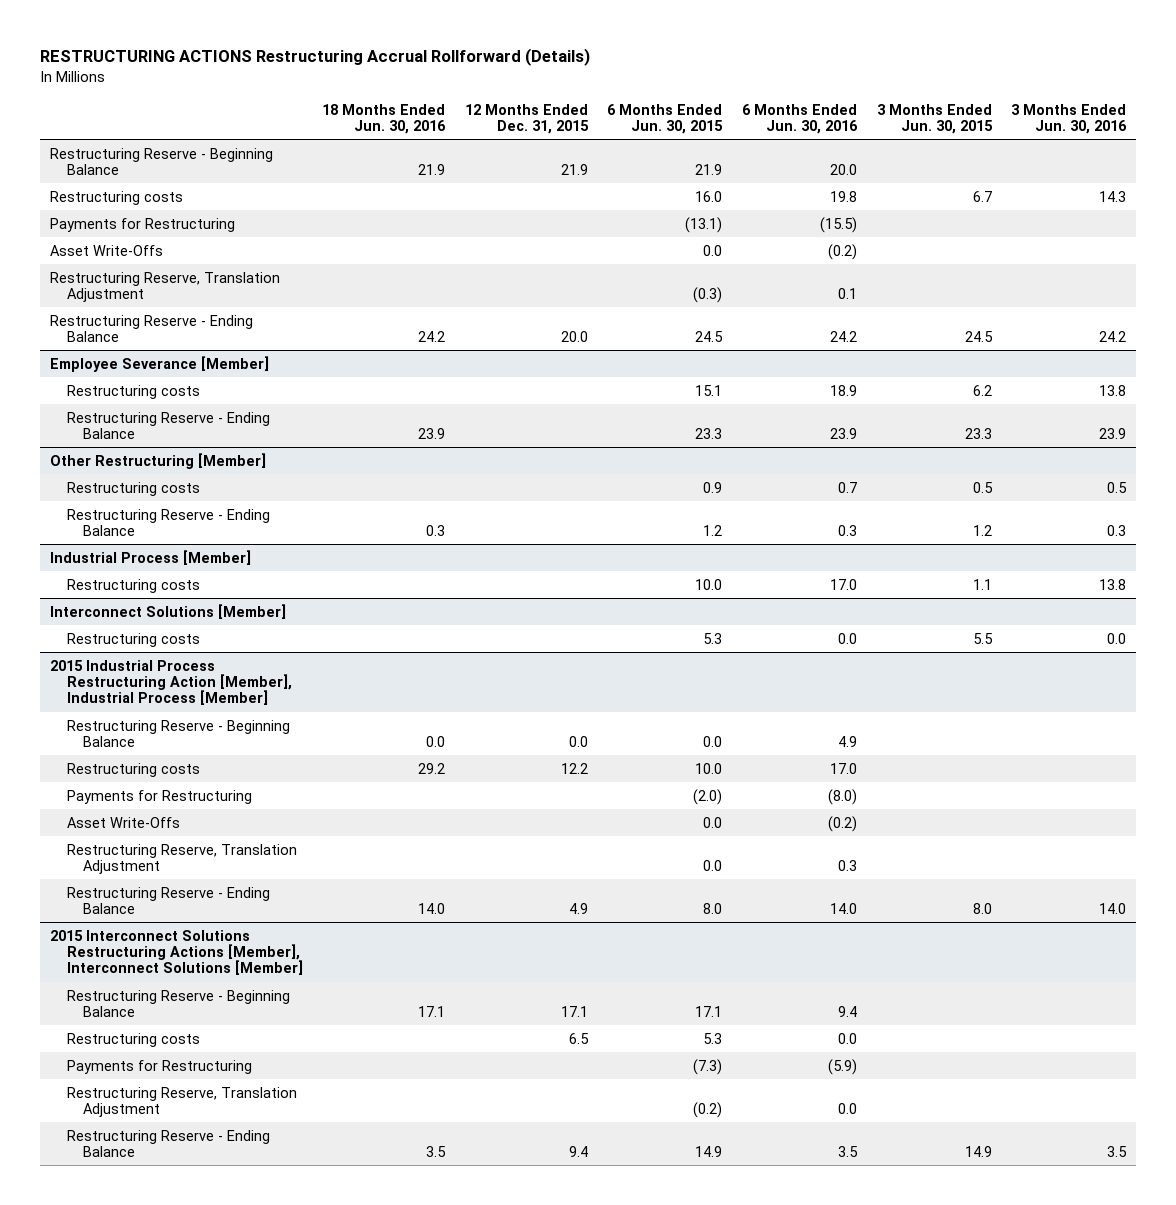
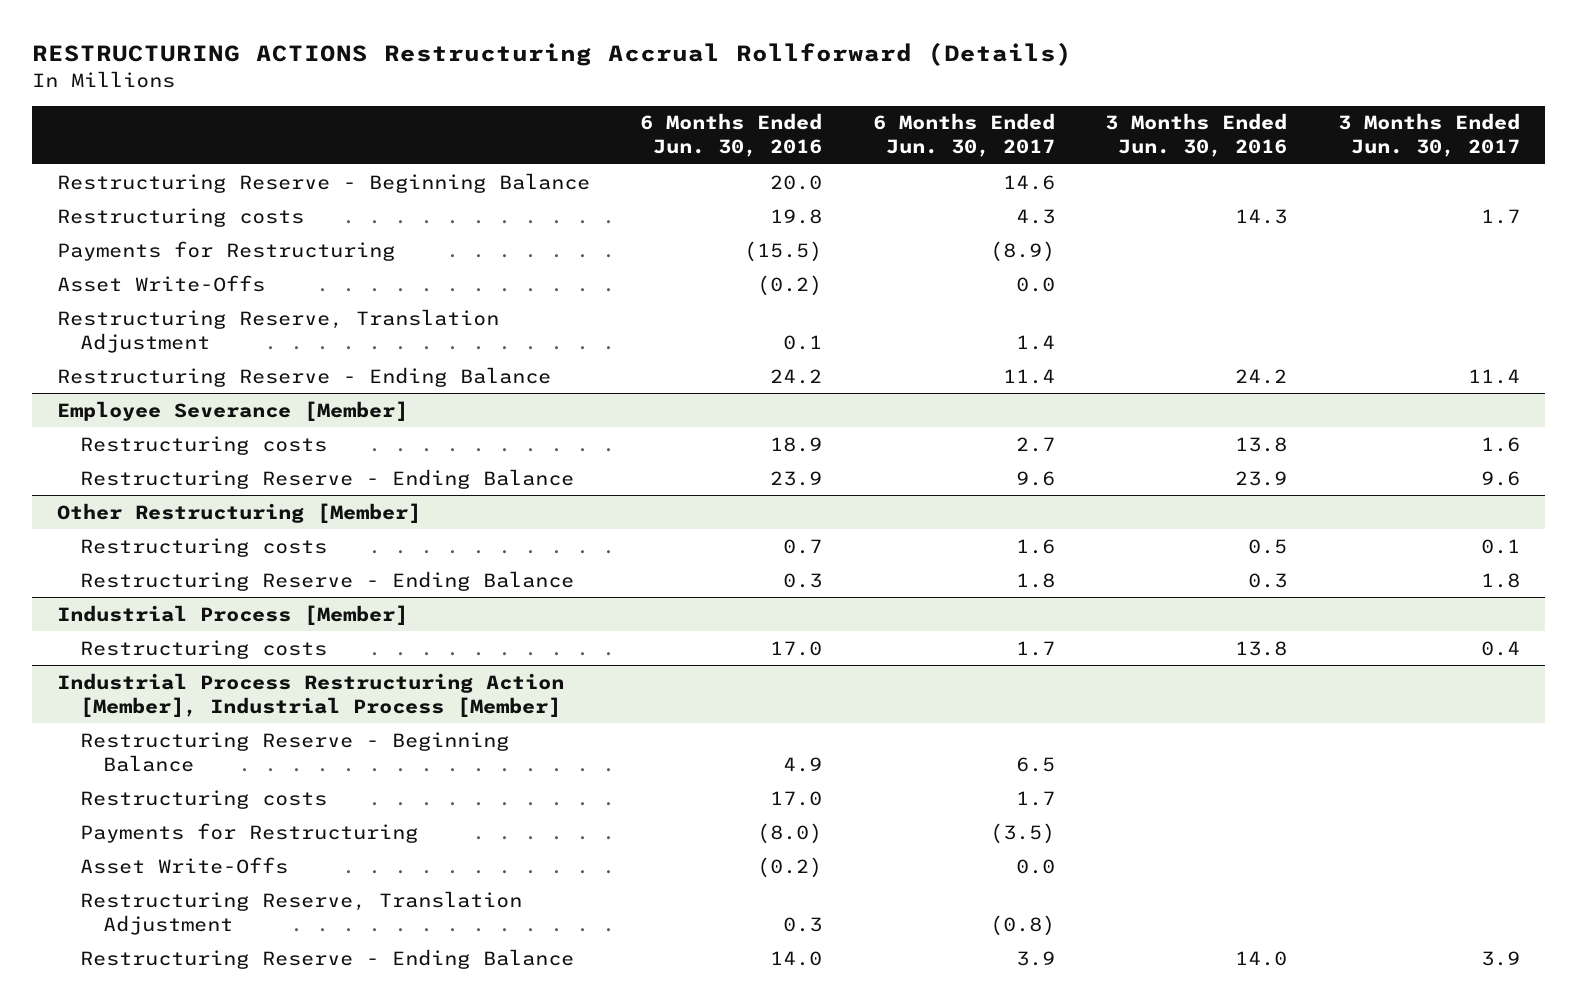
[322,103,447,134] 18 Months Ended Jun. 30, 2016 -> none
[464,103,589,134] 12 Months Ended Dec. 31, 2015 -> none
[607,103,724,134] 6 Months Ended Jun. 30, 2015 -> none
[876,103,993,134] 3 Months Ended Jun. 30, 2015 -> none
none -> [872,113,1055,158] 6 Months Ended Jun. 30, 2017
none -> [1337,113,1520,158] 3 Months Ended Jun. 30, 2017
[50,603,287,619] Interconnect Solutions [Member] -> none
[66,632,200,647] Restructuring costs -> none
[50,659,292,706] 2015 Industrial Process Restructuring Action [Member], Industrial Process [Member] -> [56,672,564,717] Industrial Process Restructuring Action [Member], Industrial Process [Member]
[50,929,303,976] 2015 Interconnect Solutions Restructuring Actions [Member], Interconnect Solutions [Member] -> none
[66,989,290,1017] Restructuring Reserve - Beginning Balance -> none
[66,1032,200,1047] Restructuring costs -> none
[66,1059,252,1074] Payments for Restructuring -> none
[66,1086,297,1117] Restructuring Reserve, Translation Adjustment -> none
[66,1129,270,1157] Restructuring Reserve - Ending Balance -> none

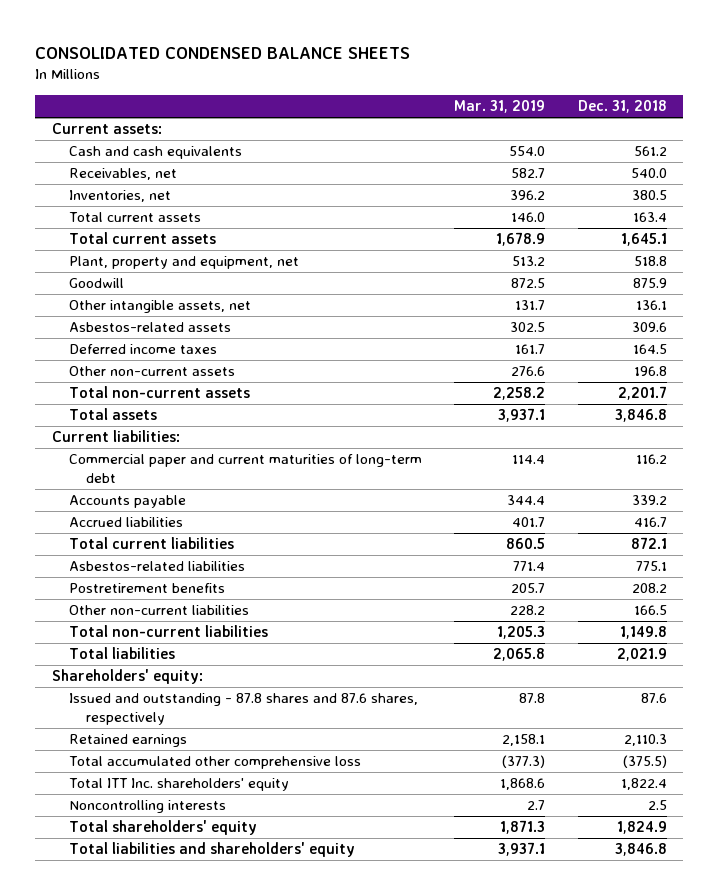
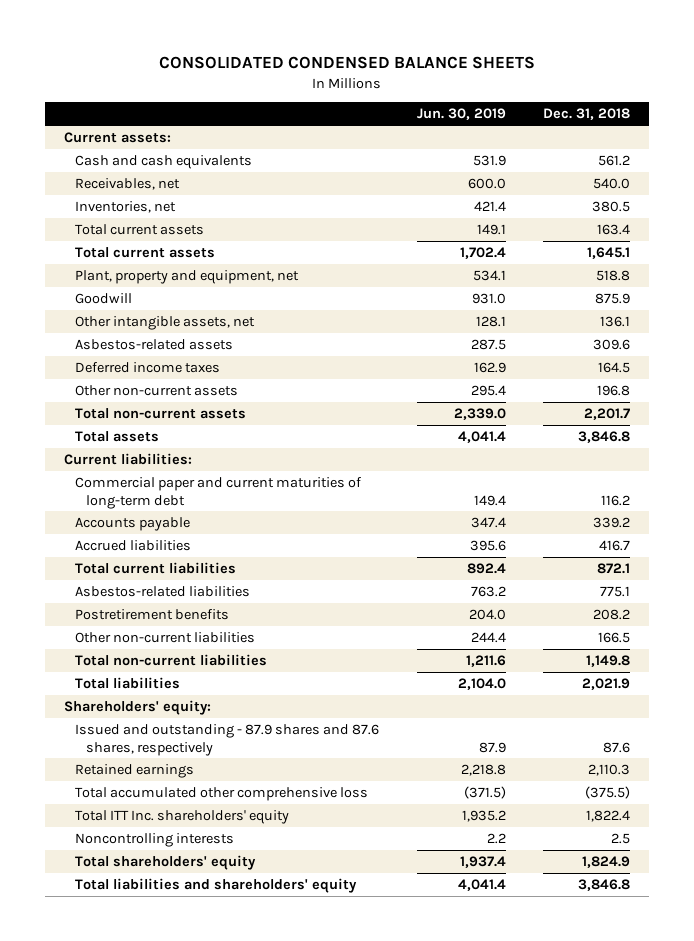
[454,100,546,114] Mar. 31, 2019 -> none
none -> [416,108,506,121] Jun. 30, 2019
[68,693,418,726] Issued and outstanding - 87.8 shares and 87.6 shares, respectively -> [75,724,380,756] Issued and outstanding - 87.9 shares and 87.6 shares, respectively

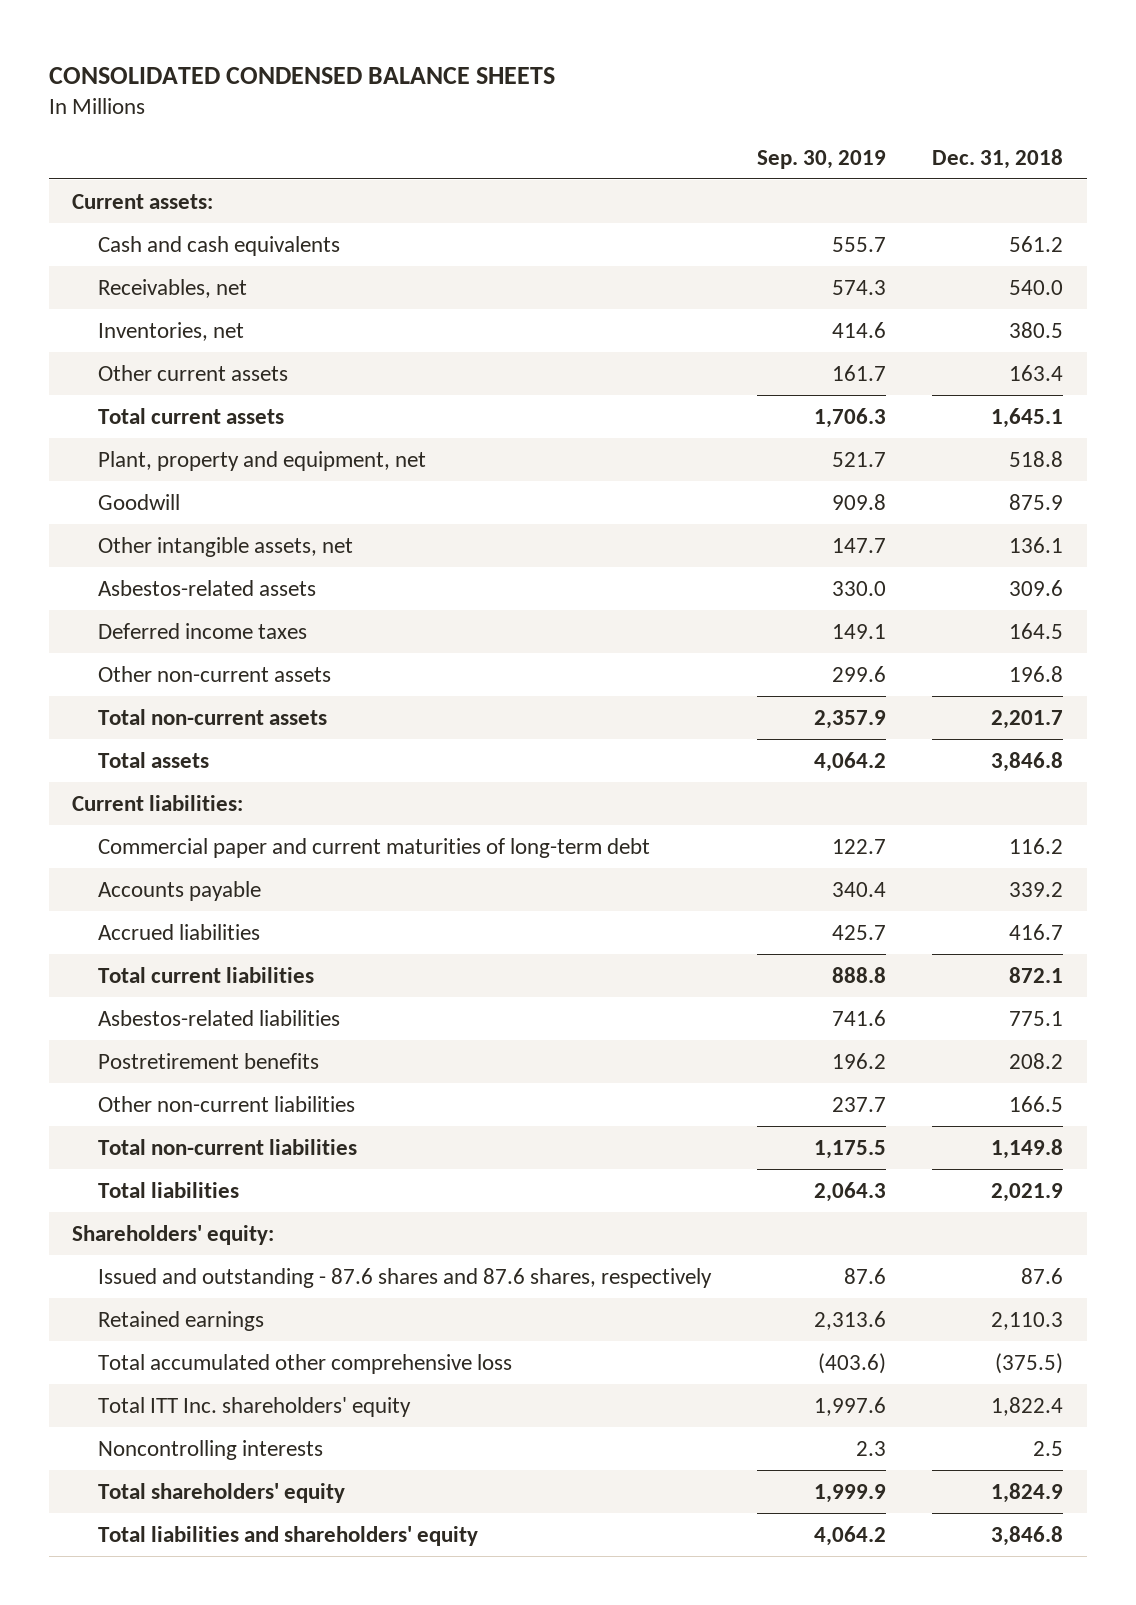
[416,108,506,121] Jun. 30, 2019 -> none
none -> [756,149,886,169] Sep. 30, 2019
[75,224,205,236] Total current assets -> [97,364,288,381] Other current assets
[75,724,380,756] Issued and outstanding - 87.9 shares and 87.6 shares, respectively -> [97,1267,712,1288] Issued and outstanding - 87.6 shares and 87.6 shares, respectively

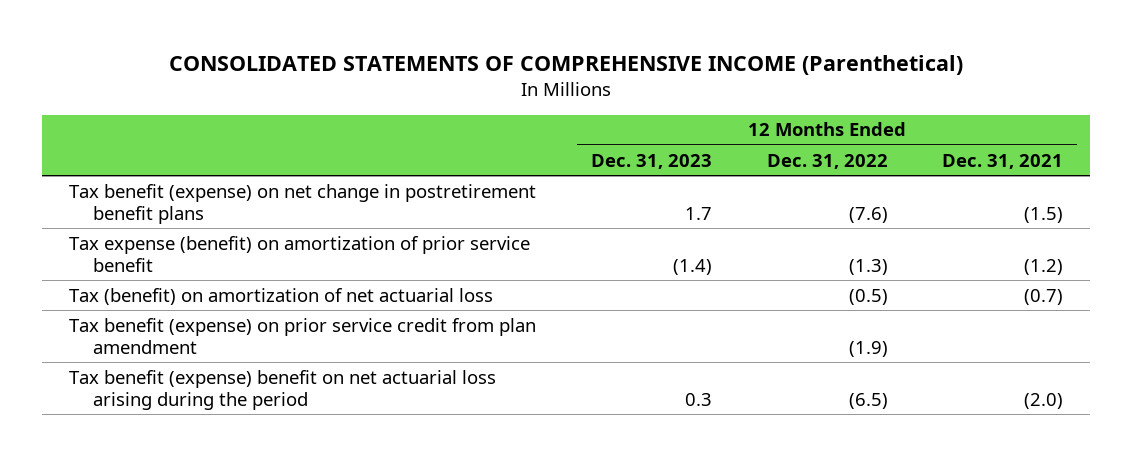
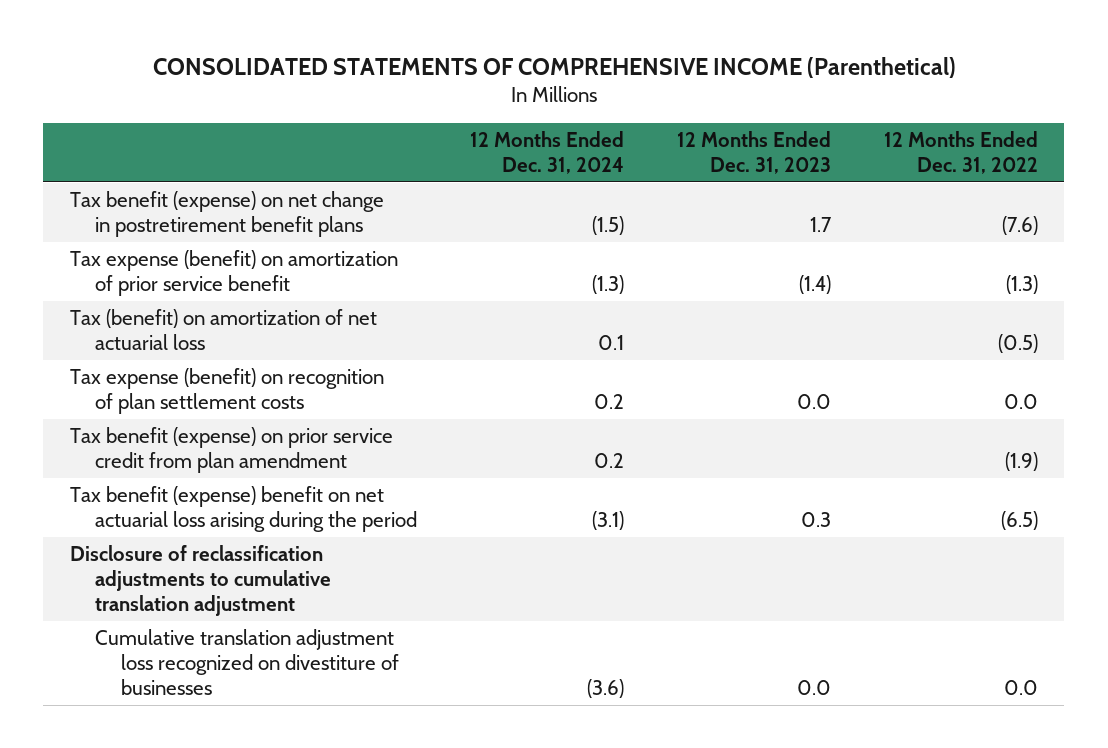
[942,153,1064,169] Dec. 31, 2021 -> none
none -> [470,130,625,175] 12 Months Ended Dec. 31, 2024
none -> [69,368,384,415] Tax expense (benefit) on recognition of plan settlement costs
none -> [69,545,332,617] Disclosure of reclassification adjustments to cumulative translation adjustment
none -> [95,629,399,696] Cumulative translation adjustment loss recognized on divestiture of businesses

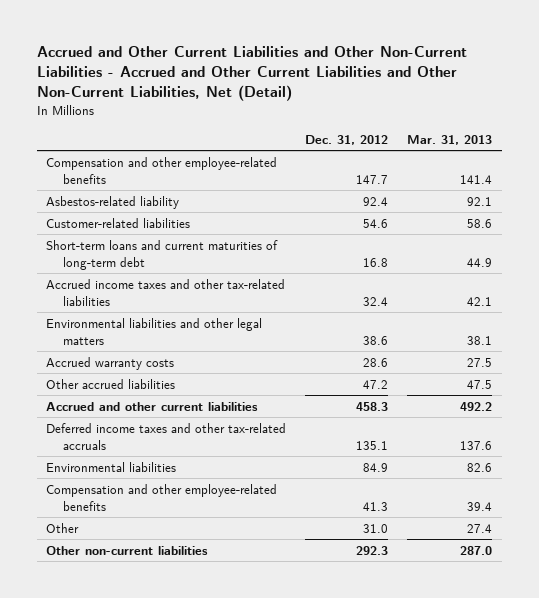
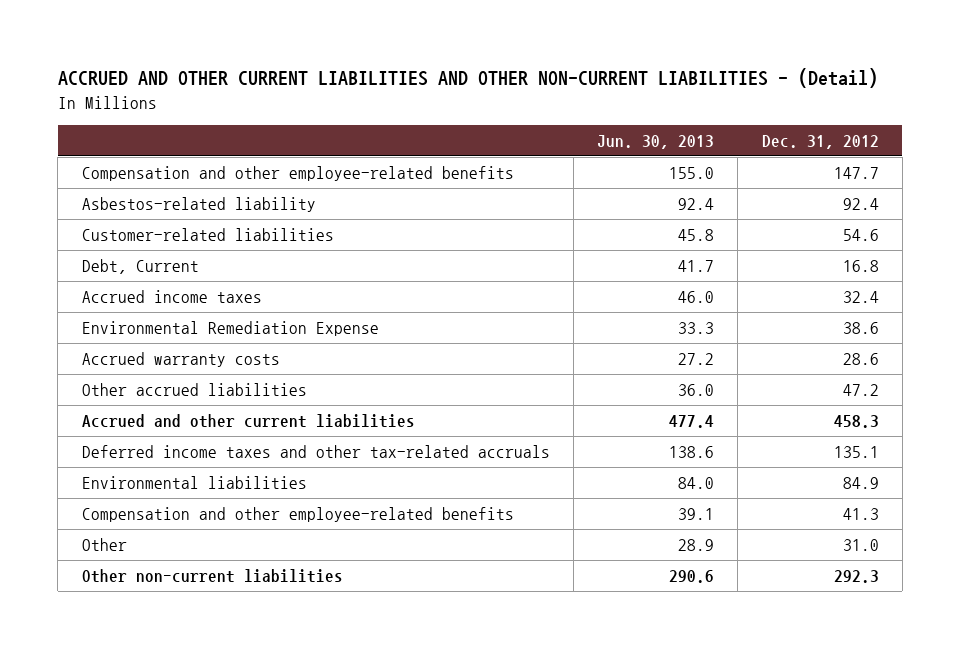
[36,45,467,102] Accrued and Other Current Liabilities and Other Non-Current Liabilities - Accrued and Other Current Liabilities and Other Non-Current Liabilities, Net (Detail) -> [57,68,878,89] ACCRUED AND OTHER CURRENT LIABILITIES AND OTHER NON-CURRENT LIABILITIES - (Detail)
[407,134,493,145] Mar. 31, 2013 -> none
none -> [597,134,715,149] Jun. 30, 2013
[46,239,279,270] Short-term loans and current maturities of long-term debt -> [81,259,199,275] Debt, Current
[46,278,286,306] Accrued income taxes and other tax-related liabilities -> [81,290,262,304] Accrued income taxes
[46,317,263,345] Environmental liabilities and other legal matters -> [81,321,379,337] Environmental Remediation Expense

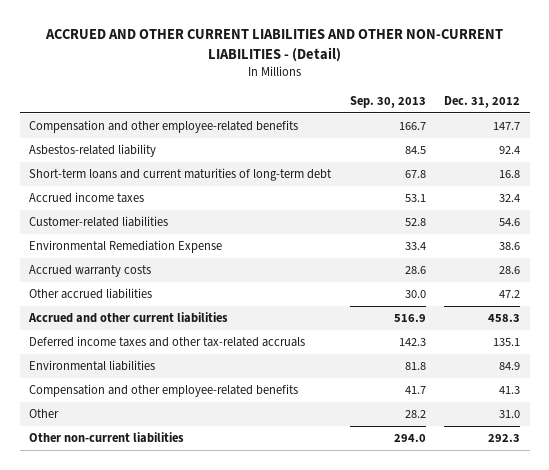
[597,134,715,149] Jun. 30, 2013 -> none
none -> [349,96,426,109] Sep. 30, 2013
[81,259,199,275] Debt, Current -> [29,168,333,182] Short-term loans and current maturities of long-term debt
[81,228,334,242] Customer-related liabilities -> [29,216,169,228] Customer-related liabilities

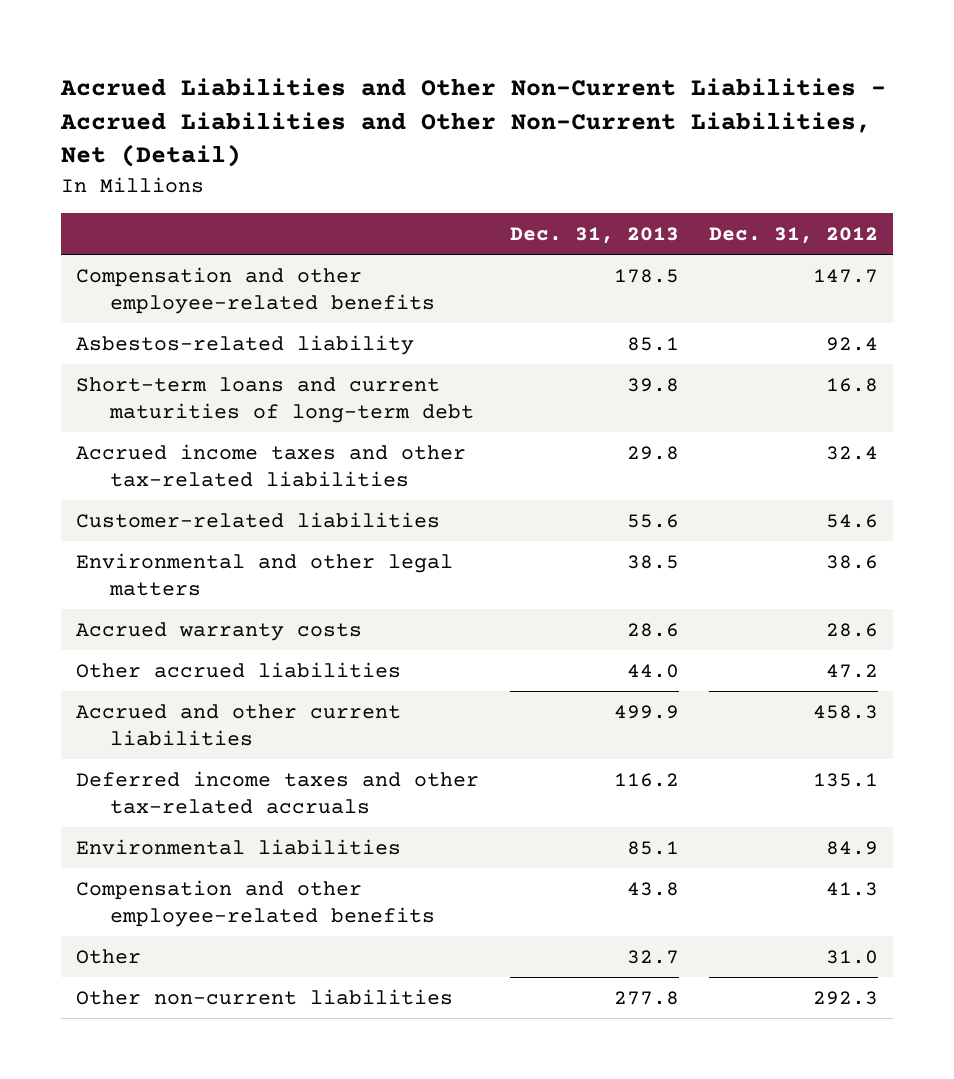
[44,29,503,63] ACCRUED AND OTHER CURRENT LIABILITIES AND OTHER NON-CURRENT LIABILITIES - (Detail) -> [60,77,887,168] Accrued Liabilities and Other Non-Current Liabilities - Accrued Liabilities and Other Non-Current Liabilities, Net (Detail)
[349,96,426,109] Sep. 30, 2013 -> none
none -> [509,227,679,245] Dec. 31, 2013
[29,192,145,204] Accrued income taxes -> [76,443,467,488] Accrued income taxes and other tax-related liabilities
[29,240,223,254] Environmental Remediation Expense -> [76,552,454,597] Environmental and other legal matters

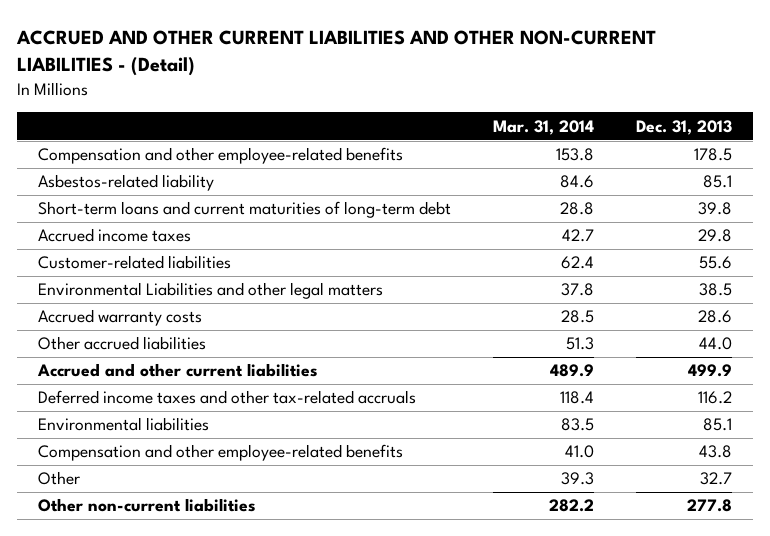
[60,77,887,168] Accrued Liabilities and Other Non-Current Liabilities - Accrued Liabilities and Other Non-Current Liabilities, Net (Detail) -> [16,30,657,77] ACCRUED AND OTHER CURRENT LIABILITIES AND OTHER NON-CURRENT LIABILITIES - (Detail)
[708,227,878,245] Dec. 31, 2012 -> none
none -> [492,119,594,135] Mar. 31, 2014
[76,443,467,488] Accrued income taxes and other tax-related liabilities -> [37,228,191,243] Accrued income taxes
[76,552,454,597] Environmental and other legal matters -> [37,282,383,300] Environmental Liabilities and other legal matters

